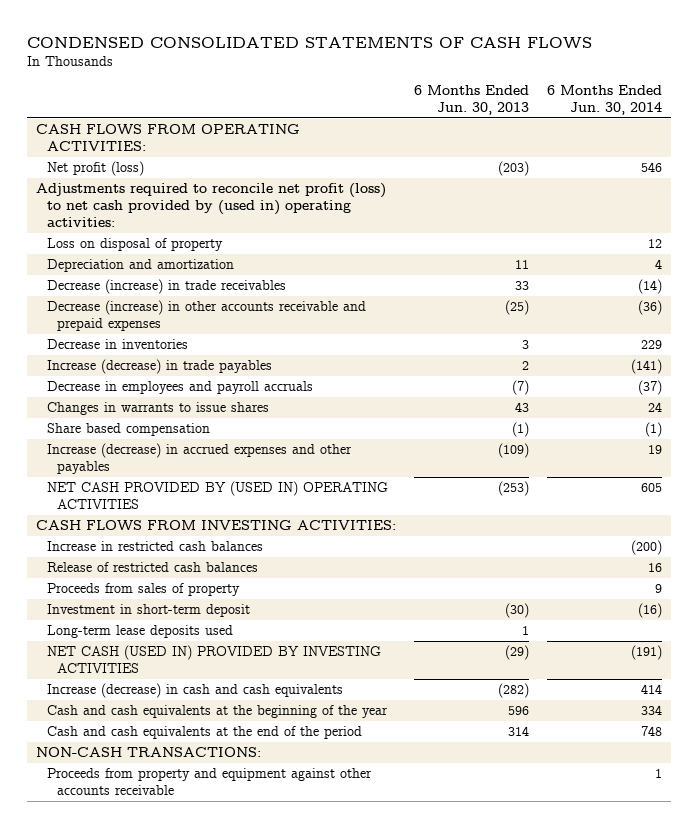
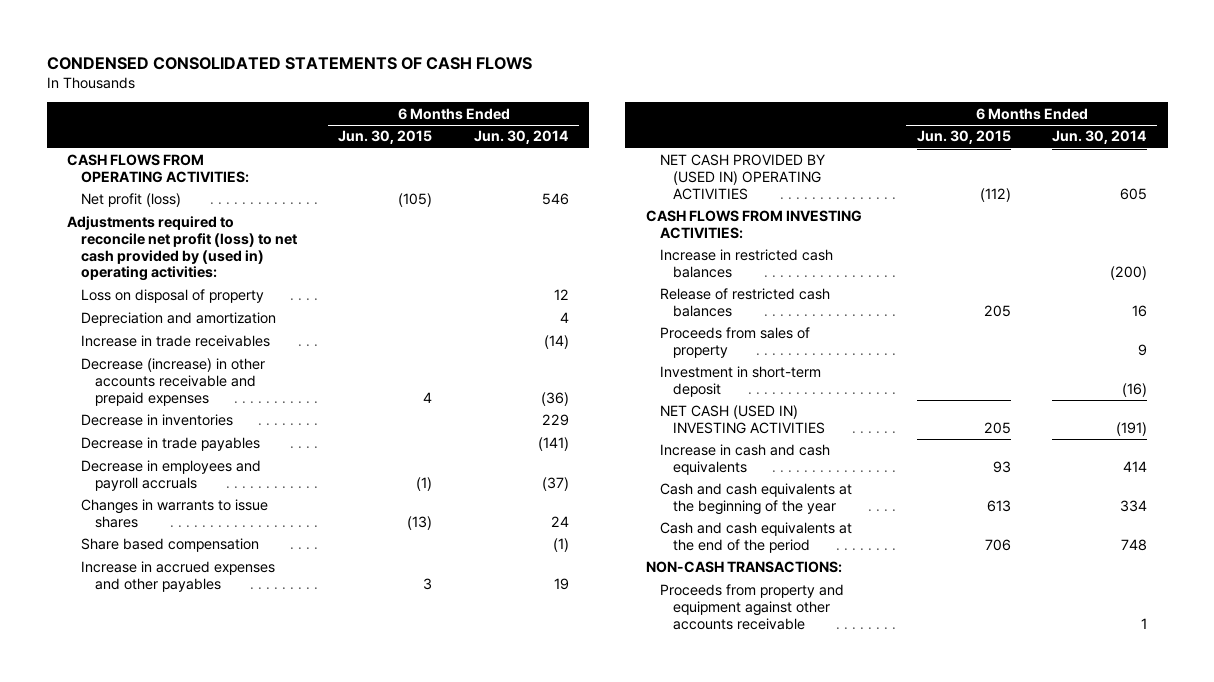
[413,84,529,115] 6 Months Ended Jun. 30, 2013 -> none
none -> [338,130,433,145] Jun. 30, 2015
[46,279,286,295] Decrease (increase) in trade receivables -> [81,335,271,348] Increase in trade receivables
[46,359,272,375] Increase (decrease) in trade payables -> [81,437,261,452] Decrease in trade payables
[46,443,352,475] Increase (decrease) in accrued expenses and other payables -> [81,561,276,593] Increase in accrued expenses and other payables
[46,625,233,639] Long-term lease deposits used -> none
[46,645,381,674] NET CASH (USED IN) PROVIDED BY INVESTING ACTIVITIES -> [659,405,826,435] NET CASH (USED IN) INVESTING ACTIVITIES
[46,683,343,699] Increase (decrease) in cash and cash equivalents -> [659,444,830,476] Increase in cash and cash equivalents

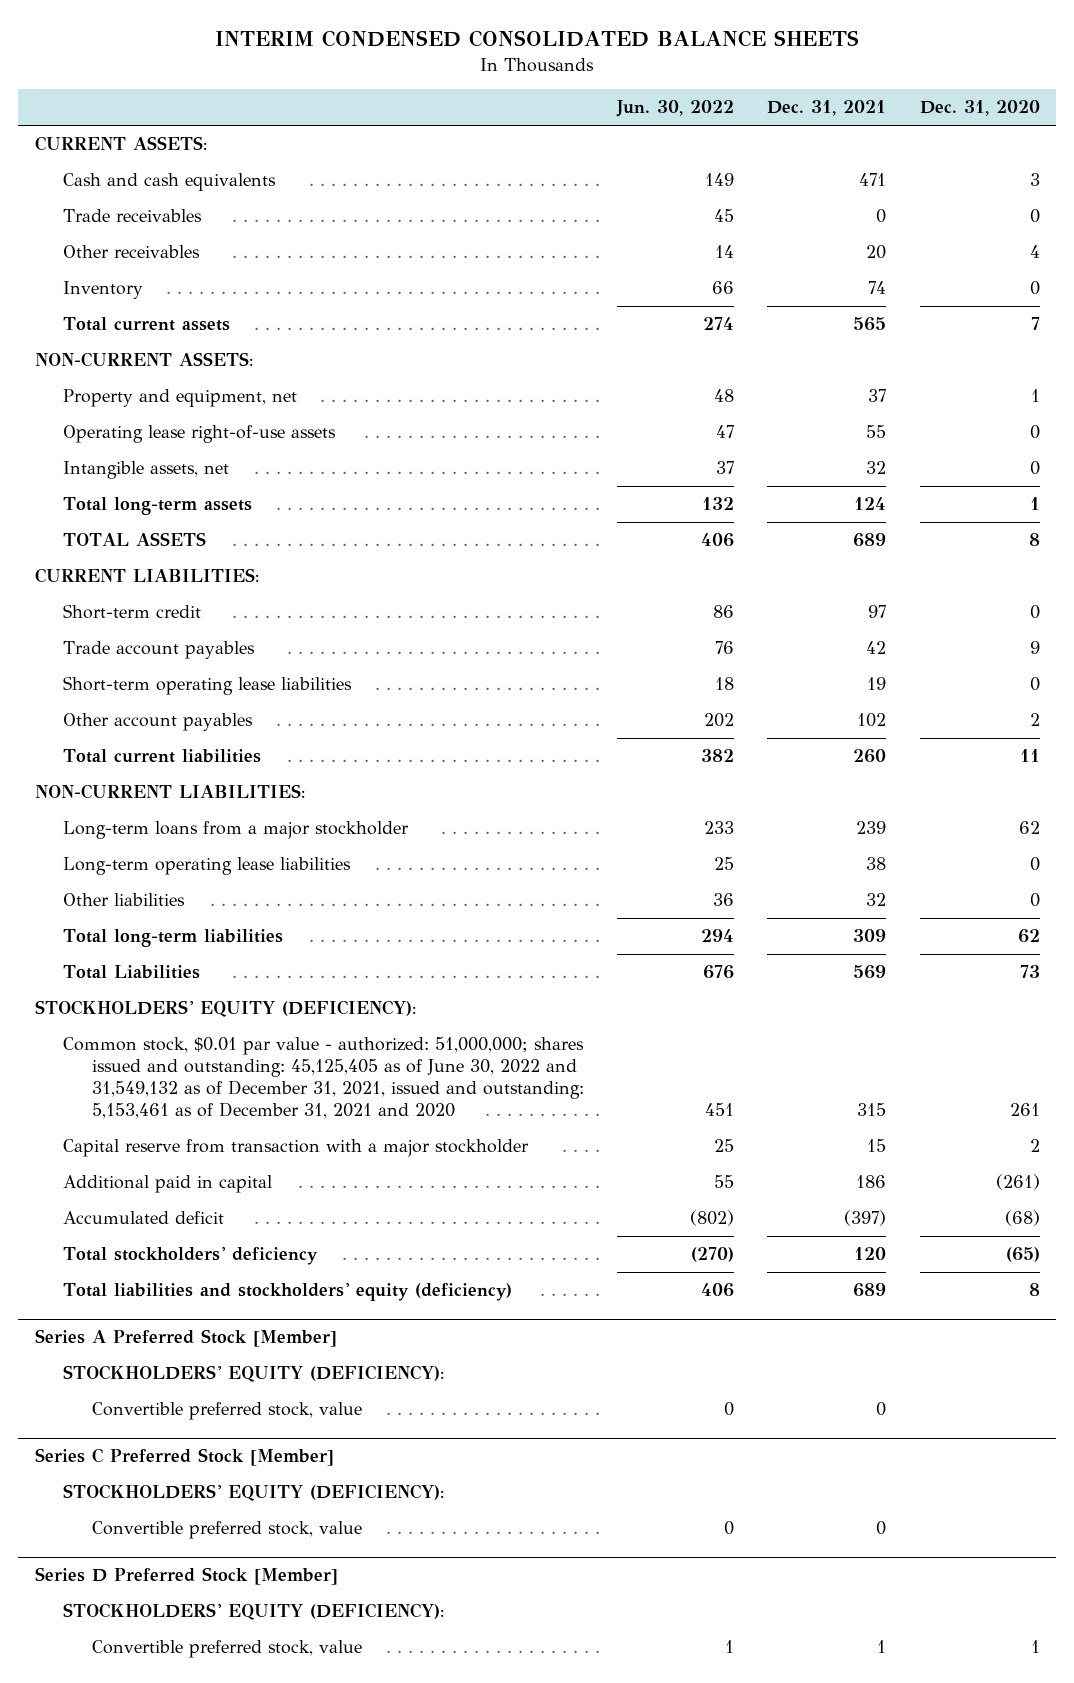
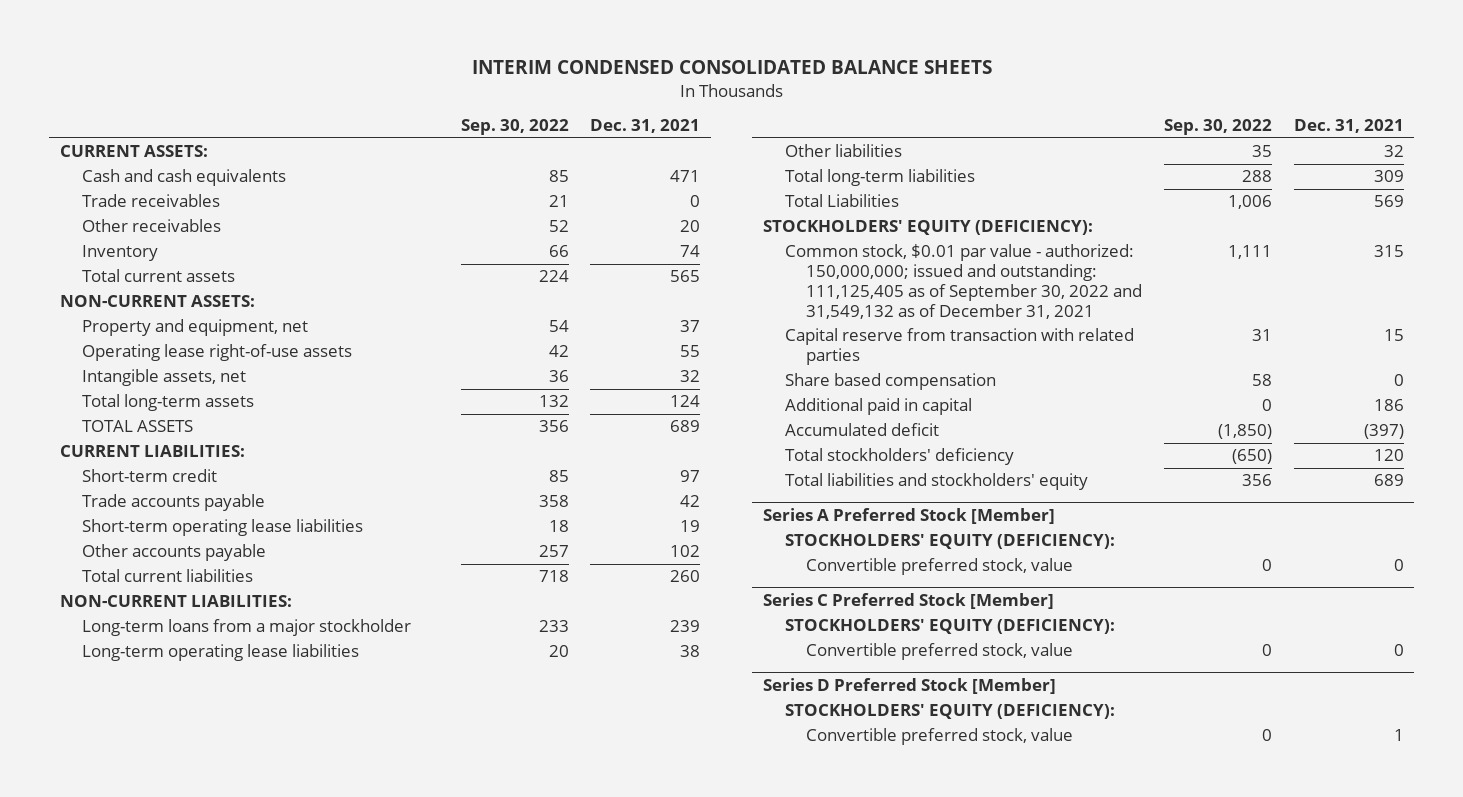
[615,100,734,118] Jun. 30, 2022 -> none
[919,100,1040,117] Dec. 31, 2020 -> none
none -> [460,119,569,136] Sep. 30, 2022
[63,641,256,660] Trade account payables -> [81,494,265,512] Trade accounts payable
[63,713,254,732] Other account payables -> [81,544,266,562] Other accounts payable
[63,1037,585,1120] Common stock, $0.01 par value - authorized: 51,000,000; shares issued and outstanding: 45,125,405 as of June 30, 2022 and 31,549,132 as of December 31, 2021, issued and outstanding: 5,153,461 as of December 31, 2021 and 2020 -> [784,244,1143,319] Common stock, $0.01 par value - authorized: 150,000,000; issued and outstanding: 111,125,405 as of September 30, 2022 and 31,549,132 as of December 31, 2021
[63,1139,530,1158] Capital reserve from transaction with a major stockholder -> [784,328,1134,366] Capital reserve from transaction with related parties
none -> [784,373,996,391] Share based compensation
[63,1283,513,1302] Total liabilities and stockholders' equity (deficiency) -> [784,473,1088,491] Total liabilities and stockholders' equity

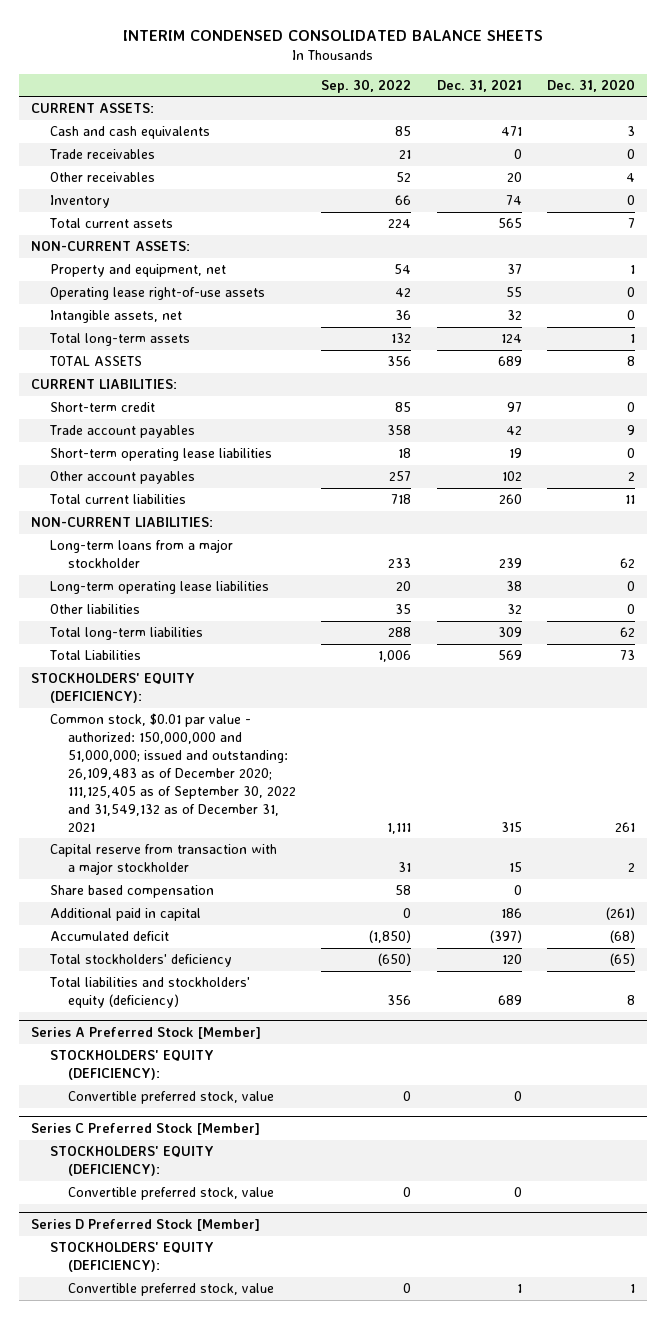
none -> [546,78,635,92] Dec. 31, 2020
[81,494,265,512] Trade accounts payable -> [48,425,195,439] Trade account payables
[81,544,266,562] Other accounts payable -> [49,471,195,485] Other account payables
[784,244,1143,319] Common stock, $0.01 par value - authorized: 150,000,000; issued and outstanding: 111,125,405 as of September 30, 2022 and 31,549,132 as of December 31, 2021 -> [49,713,297,832] Common stock, $0.01 par value - authorized: 150,000,000 and 51,000,000; issued and outstanding: 26,109,483 as of December 2020; 111,125,405 as of September 30, 2022 and 31,549,132 as of December 31, 2021
[784,328,1134,366] Capital reserve from transaction with related parties -> [49,844,277,876] Capital reserve from transaction with a major stockholder
[784,473,1088,491] Total liabilities and stockholders' equity -> [48,977,250,1009] Total liabilities and stockholders' equity (deficiency)

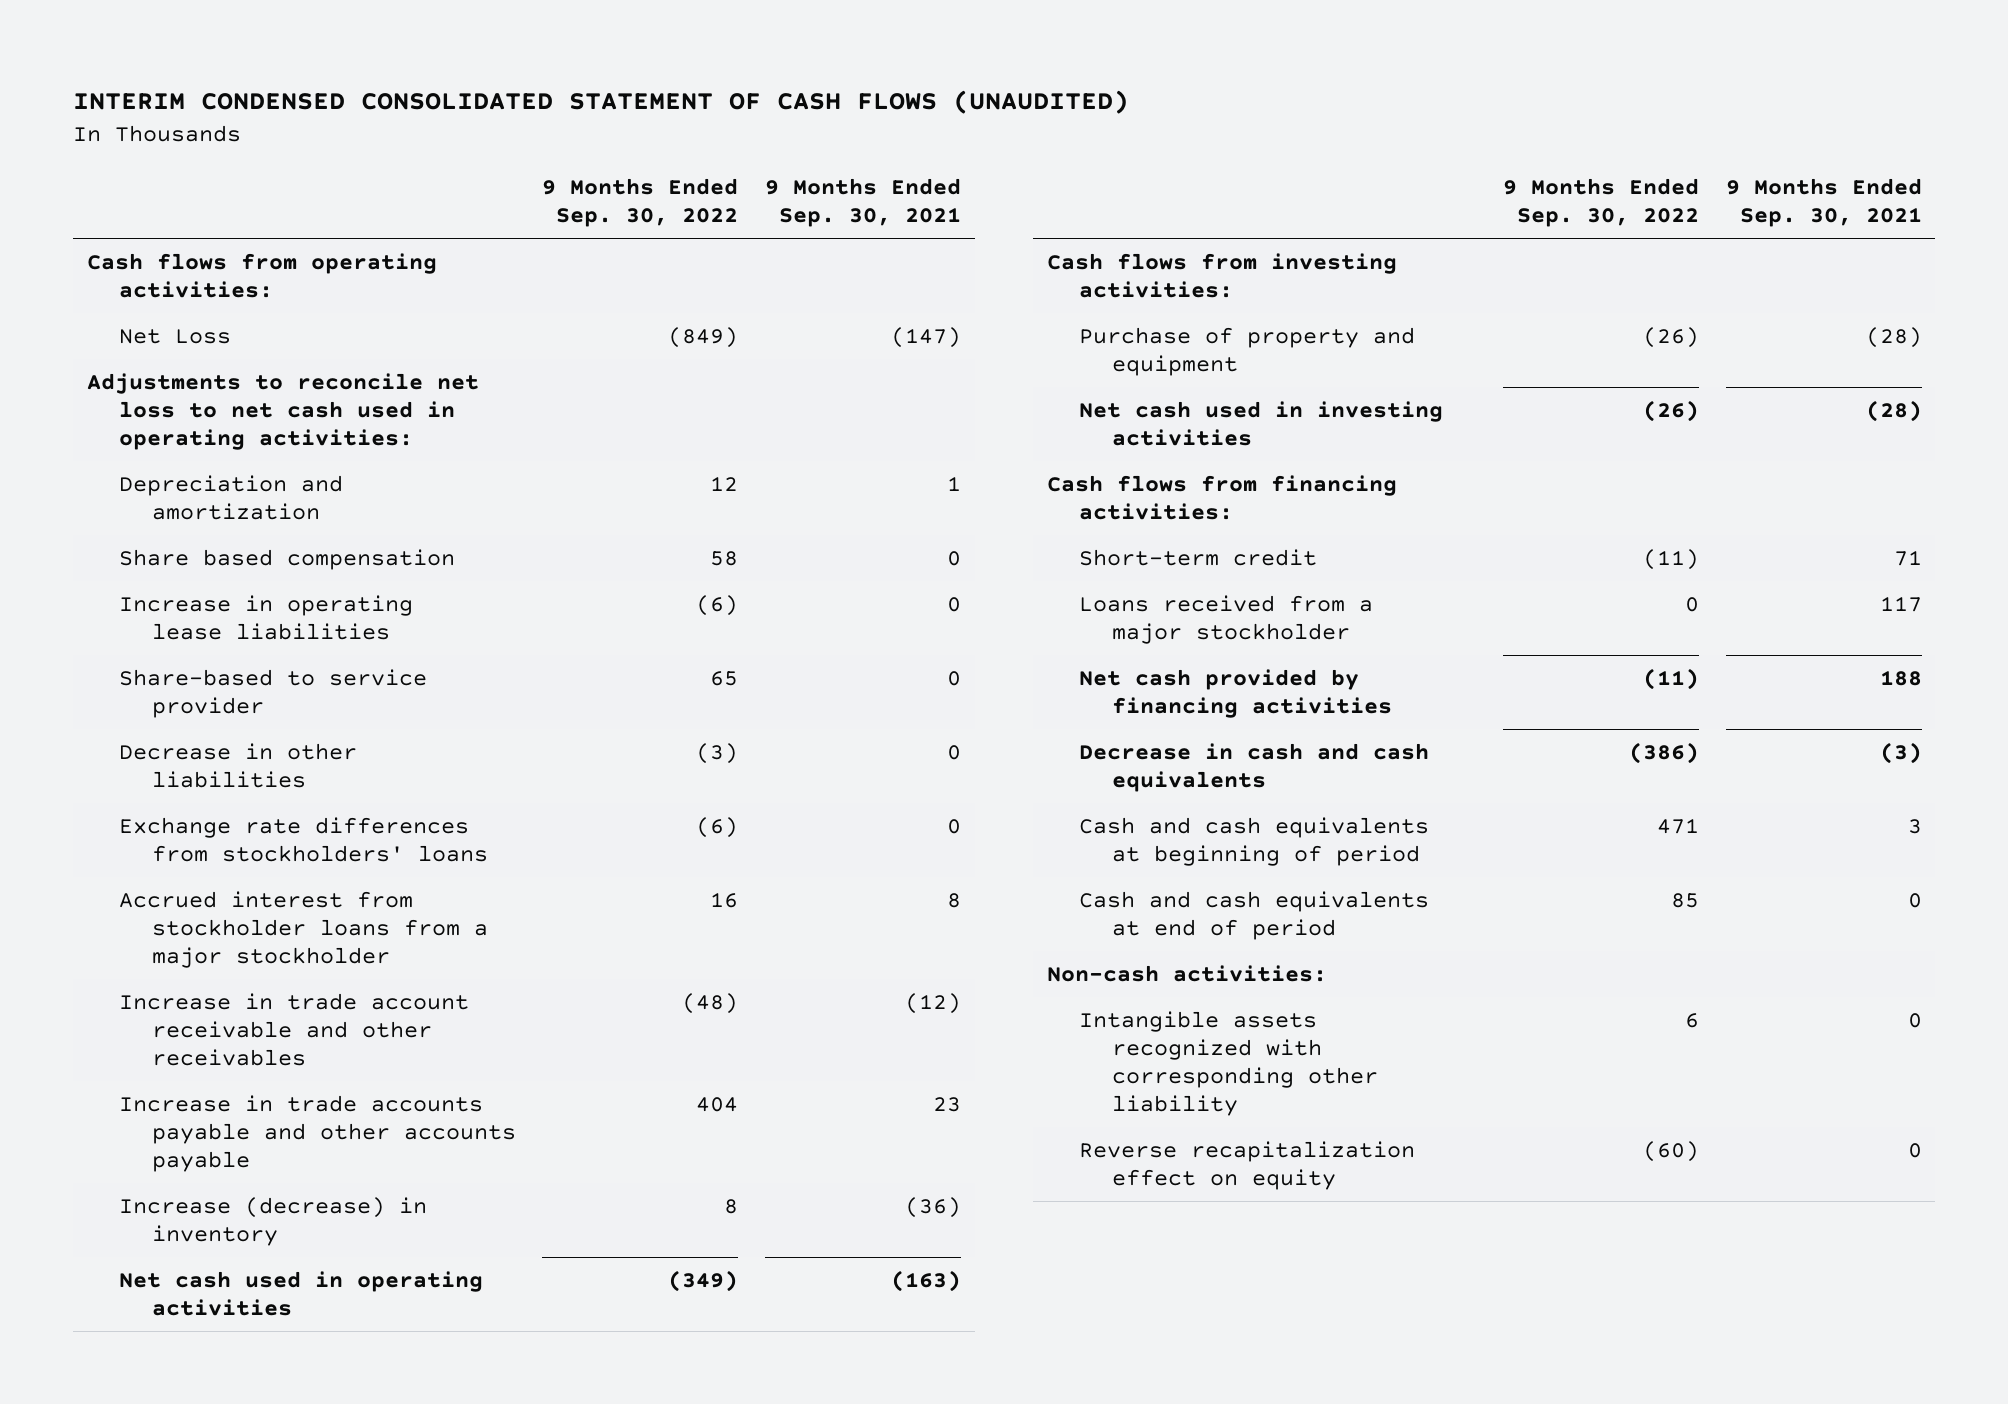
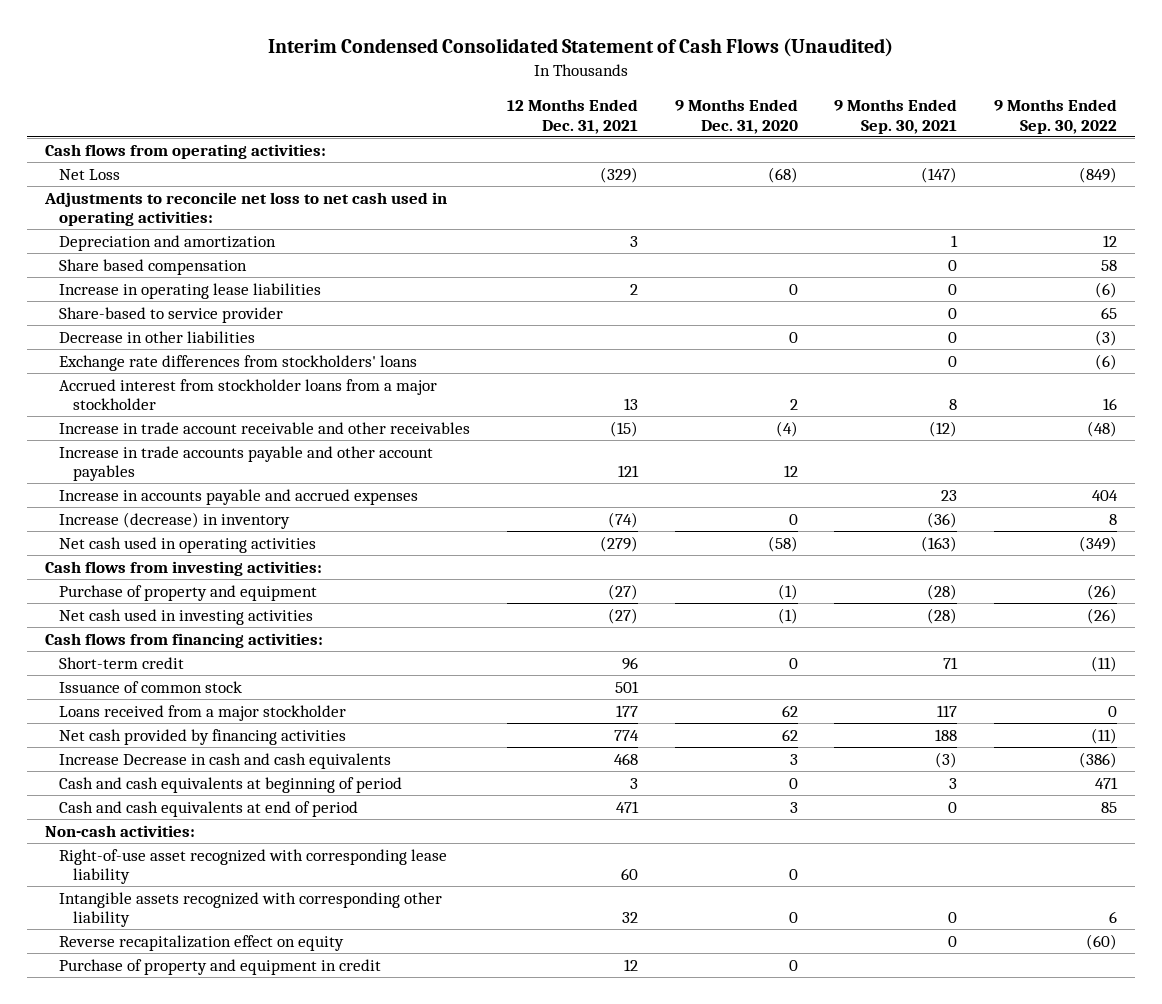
[73,90,1130,115] INTERIM CONDENSED CONSOLIDATED STATEMENT OF CASH FLOWS (UNAUDITED) -> [268,38,894,58] Interim Condensed Consolidated Statement of Cash Flows (Unaudited)
none -> [506,99,638,134] 12 Months Ended Dec. 31, 2021
none -> [674,99,798,134] 9 Months Ended Dec. 31, 2020
none -> [59,445,434,482] Increase in trade accounts payable and other account payables
[119,1094,516,1173] Increase in trade accounts payable and other accounts payable -> [59,488,419,505] Increase in accounts payable and accrued expenses
none -> [59,680,243,693] Issuance of common stock
[1079,742,1430,792] Decrease in cash and cash equivalents -> [59,752,392,769] Increase Decrease in cash and cash equivalents
none -> [59,848,448,885] Right-of-use asset recognized with corresponding lease liability
none -> [59,958,382,975] Purchase of property and equipment in credit

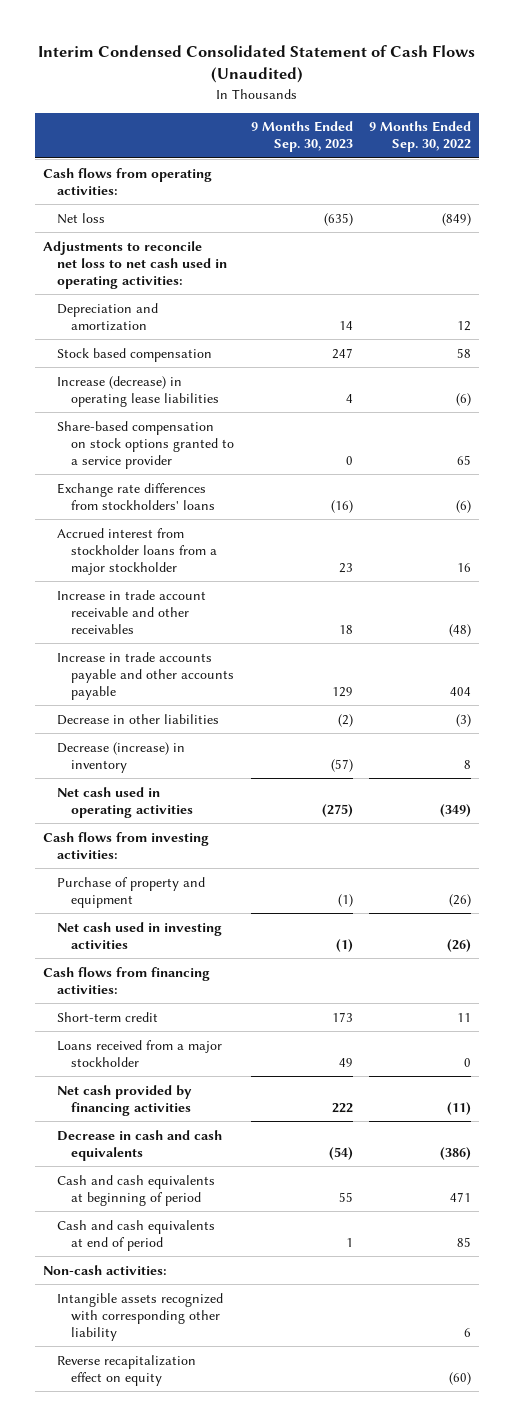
[506,99,638,134] 12 Months Ended Dec. 31, 2021 -> none
[674,99,798,134] 9 Months Ended Dec. 31, 2020 -> none
[834,99,958,134] 9 Months Ended Sep. 30, 2021 -> none
none -> [250,121,353,153] 9 Months Ended Sep. 30, 2023
[59,168,121,180] Net Loss -> [57,212,106,224] Net loss
[59,258,248,275] Share based compensation -> [57,347,213,362] Stock based compensation
[59,282,322,299] Increase in operating lease liabilities -> [57,375,220,407] Increase (decrease) in operating lease liabilities
[59,306,284,323] Share-based to service provider -> [57,420,235,469] Share-based compensation on stock options granted to a service provider
[59,445,434,482] Increase in trade accounts payable and other account payables -> none
[59,488,419,505] Increase in accounts payable and accrued expenses -> [57,651,235,700] Increase in trade accounts payable and other accounts payable
[59,330,256,343] Decrease in other liabilities -> [57,713,220,725] Decrease in other liabilities
[59,511,291,529] Increase (decrease) in inventory -> [57,741,186,773] Decrease (increase) in inventory
[59,680,243,693] Issuance of common stock -> none
[1090,655,1117,672] (11) -> [457,1012,472,1022] 11
[59,752,392,769] Increase Decrease in cash and cash equivalents -> [57,1129,223,1161] Decrease in cash and cash equivalents
[59,848,448,885] Right-of-use asset recognized with corresponding lease liability -> none
[59,958,382,975] Purchase of property and equipment in credit -> none

